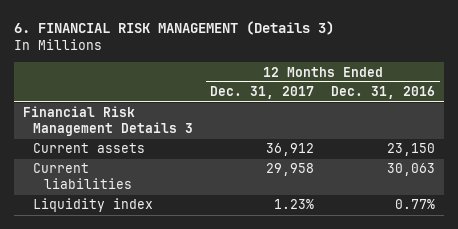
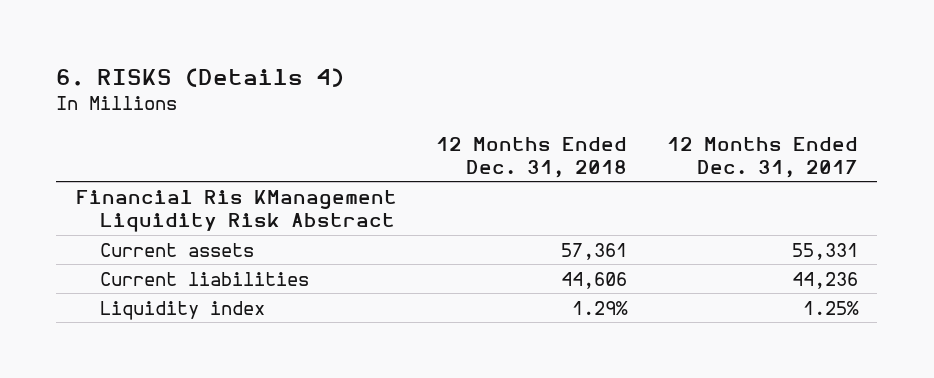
[13,21,334,36] 6. FINANCIAL RISK MANAGEMENT (Details 3) -> [56,68,345,88] 6. RISKS (Details 4)
[331,86,436,100] Dec. 31, 2016 -> none
none -> [436,136,628,178] 12 Months Ended Dec. 31, 2018
[22,106,194,137] Financial Risk Management Details 3 -> none
none -> [76,189,398,232] Financial Ris KManagement Liquidity Risk Abstract
[266,143,315,157] 36,912 -> [791,242,858,260] 55,331
[266,163,315,177] 29,958 -> [791,271,858,289] 44,236
[274,199,315,210] 1.23% -> [802,300,859,315] 1.25%

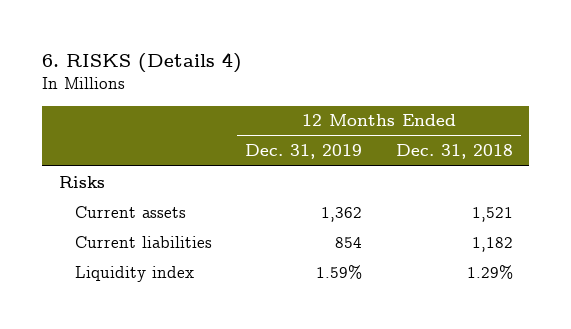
[666,136,858,178] 12 Months Ended Dec. 31, 2017 -> none
none -> [245,144,363,160] Dec. 31, 2019
[76,189,398,232] Financial Ris KManagement Liquidity Risk Abstract -> none
none -> [58,175,105,188] Risks
[561,242,628,260] 57,361 -> [471,206,513,222] 1,521
[561,271,628,289] 44,606 -> [471,236,513,252] 1,182

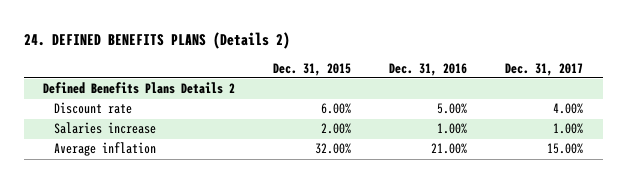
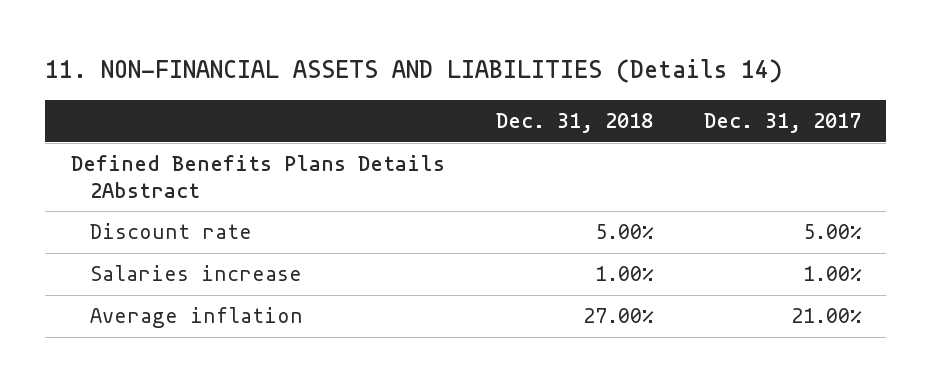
[24,31,291,49] 24. DEFINED BENEFITS PLANS (Details 2) -> [45,59,783,84] 11. NON-FINANCIAL ASSETS AND LIABILITIES (Details 14)
[273,62,352,76] Dec. 31, 2015 -> none
[389,62,468,76] Dec. 31, 2016 -> none
none -> [495,113,653,134] Dec. 31, 2018
[43,82,236,95] Defined Benefits Plans Details 2 -> [70,155,445,198] Defined Benefits Plans Details 2Abstract
[553,103,584,115] 4.00% -> [802,224,862,240] 5.00%
[547,143,584,155] 15.00% -> [790,308,862,324] 21.00%

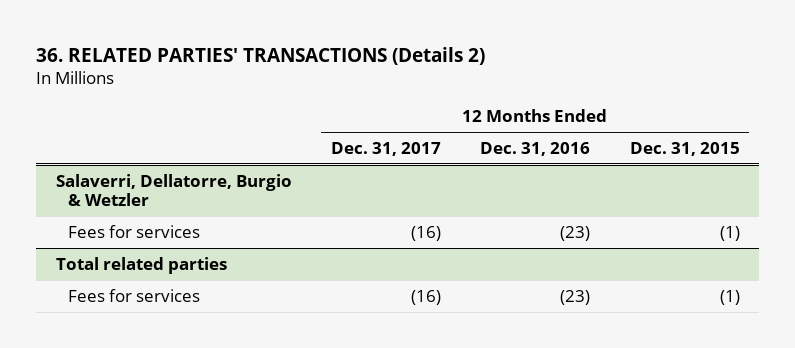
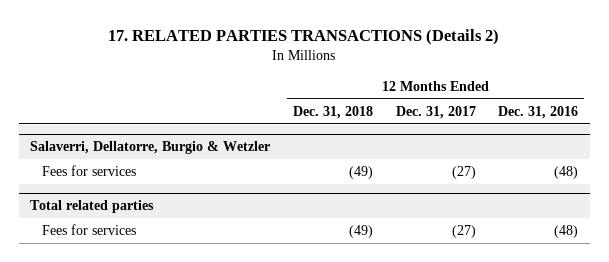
[36,46,486,65] 36. RELATED PARTIES' TRANSACTIONS (Details 2) -> [108,28,500,45] 17. RELATED PARTIES TRANSACTIONS (Details 2)
[629,141,740,156] Dec. 31, 2015 -> none
none -> [292,105,373,119] Dec. 31, 2018
[411,225,442,241] (16) -> [451,166,476,180] (27)
[560,225,591,241] (23) -> [554,166,579,180] (48)
[411,289,442,305] (16) -> [451,225,476,239] (27)
[560,289,591,305] (23) -> [554,225,579,239] (48)

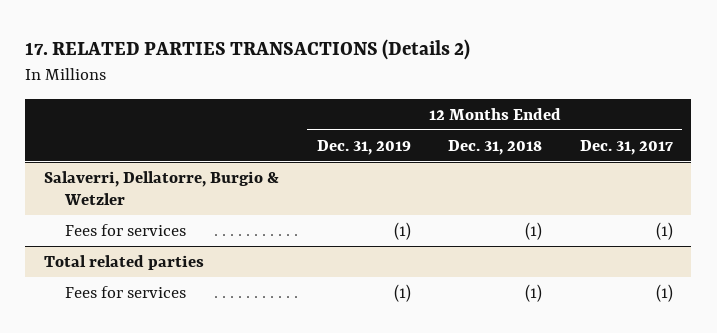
[498,105,579,119] Dec. 31, 2016 -> none
none -> [316,139,411,155] Dec. 31, 2019
[348,166,373,180] (49) -> [525,221,543,240] (1)
[451,166,476,180] (27) -> [655,221,673,240] (1)
[348,225,373,239] (49) -> [525,283,543,302] (1)
[451,225,476,239] (27) -> [655,283,673,302] (1)

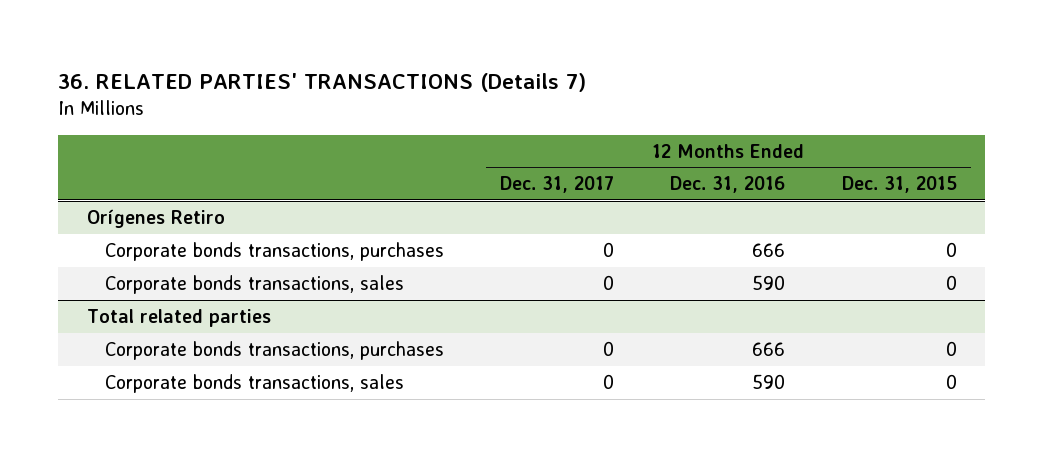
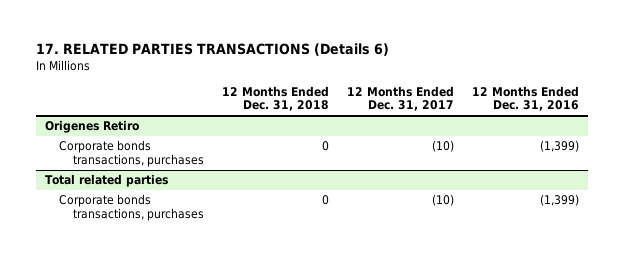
[58,72,587,92] 36. RELATED PARTIES' TRANSACTIONS (Details 7) -> [36,43,390,57] 17. RELATED PARTIES TRANSACTIONS (Details 6)
[841,176,957,194] Dec. 31, 2015 -> none
none -> [222,85,330,112] 12 Months Ended Dec. 31, 2018
[104,274,404,294] Corporate bonds transactions, sales -> none
[86,208,225,228] Orígenes Retiro -> [45,120,140,134] Origenes Retiro
[603,241,615,257] 0 -> [432,140,455,153] (10)
[752,242,786,257] 666 -> [540,140,580,153] (1,399)
[104,373,404,393] Corporate bonds transactions, sales -> none
[603,340,615,356] 0 -> [432,194,455,207] (10)
[752,341,786,356] 666 -> [540,194,580,207] (1,399)

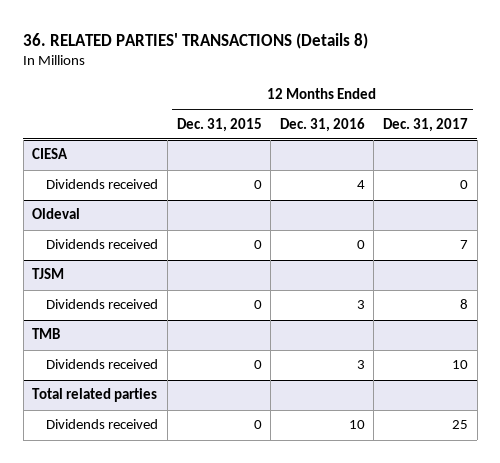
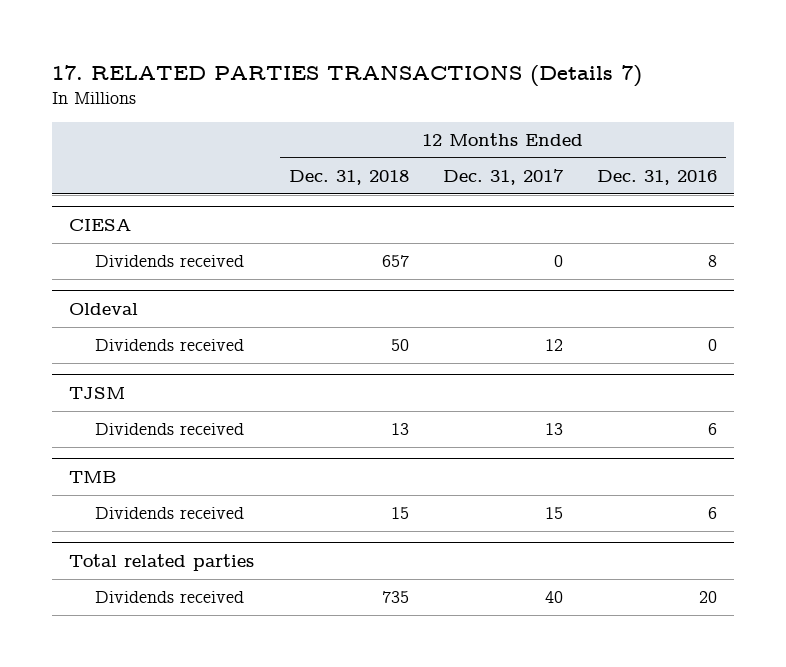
[23,32,369,49] 36. RELATED PARTIES' TRANSACTIONS (Details 8) -> [52,64,643,87] 17. RELATED PARTIES TRANSACTIONS (Details 7)
[176,117,262,132] Dec. 31, 2015 -> none
none -> [288,169,409,185] Dec. 31, 2018
[356,180,365,190] 4 -> [708,255,718,268] 8
[460,240,469,250] 7 -> [544,339,563,352] 12
[356,300,365,310] 3 -> [708,423,718,436] 6
[460,299,469,310] 8 -> [544,423,563,436] 13
[356,360,365,370] 3 -> [708,507,718,520] 6
[452,360,469,370] 10 -> [544,507,563,520] 15
[348,420,365,430] 10 -> [699,591,718,604] 20
[452,420,469,430] 25 -> [544,591,563,604] 40

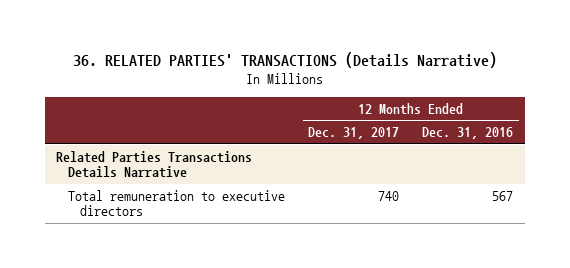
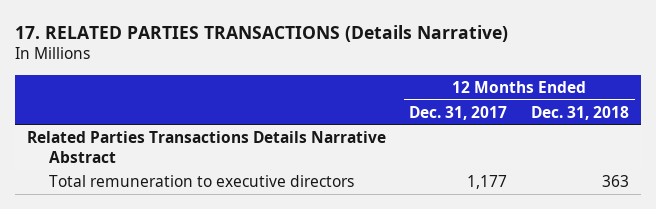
[72,52,497,69] 36. RELATED PARTIES' TRANSACTIONS (Details Narrative) -> [14,24,508,42] 17. RELATED PARTIES TRANSACTIONS (Details Narrative)
[422,127,514,140] Dec. 31, 2016 -> none
none -> [531,105,630,120] Dec. 31, 2018
[56,150,253,179] Related Parties Transactions Details Narrative -> [26,130,386,163] Related Parties Transactions Details Narrative Abstract
[378,190,400,201] 740 -> [467,174,508,189] 1,177

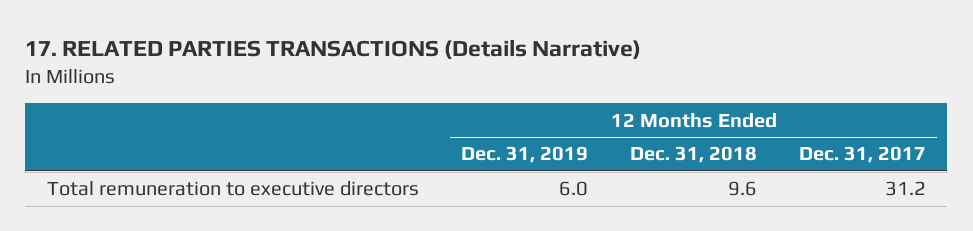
none -> [460,146,588,164] Dec. 31, 2019
[26,130,386,163] Related Parties Transactions Details Narrative Abstract -> none
[467,174,508,189] 1,177 -> [885,181,927,197] 31.2
[602,174,630,187] 363 -> [728,181,758,197] 9.6

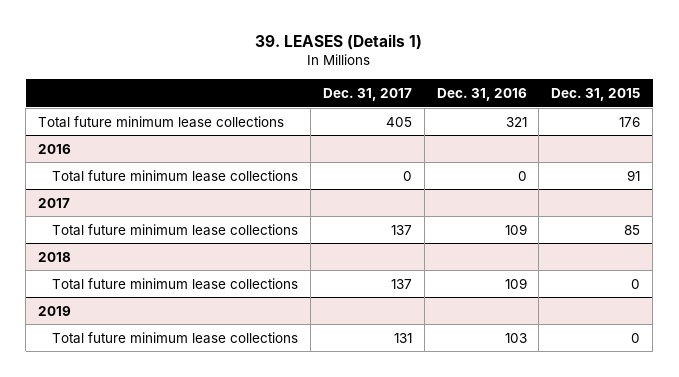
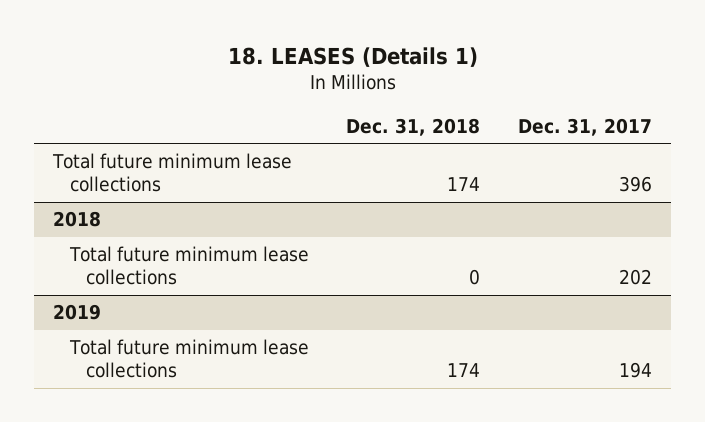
[255,33,423,50] 39. LEASES (Details 1) -> [227,46,478,67] 18. LEASES (Details 1)
[436,87,527,101] Dec. 31, 2016 -> none
[551,87,641,101] Dec. 31, 2015 -> none
none -> [346,117,481,136] Dec. 31, 2018
[38,143,72,154] 2016 -> none
[51,169,298,182] Total future minimum lease collections -> none
[38,197,71,208] 2017 -> none
[51,223,298,236] Total future minimum lease collections -> none
[385,116,412,127] 405 -> [618,176,652,193] 396
[390,278,412,289] 137 -> [618,269,652,286] 202
[393,332,412,343] 131 -> [618,362,652,379] 194

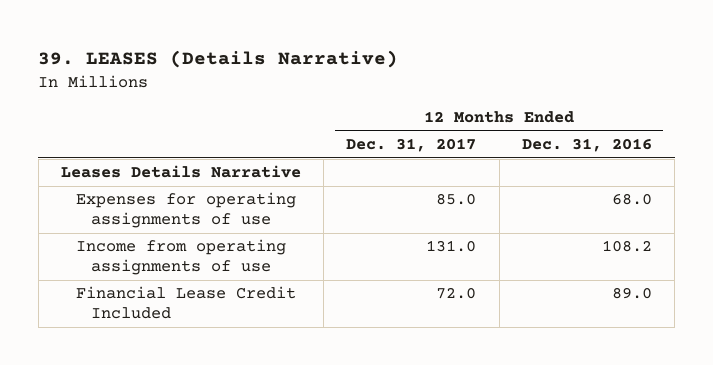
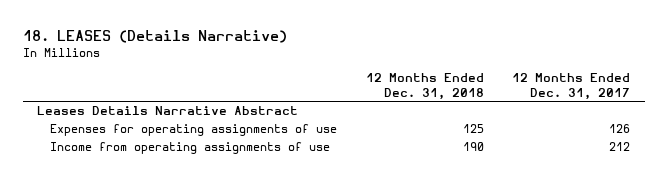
[38,50,399,69] 39. LEASES (Details Narrative) -> [22,29,287,43] 18. LEASES (Details Narrative)
[521,138,652,153] Dec. 31, 2016 -> none
none -> [365,73,484,100] 12 Months Ended Dec. 31, 2018
[76,286,297,319] Financial Lease Credit Included -> none
[61,165,302,179] Leases Details Narrative -> [37,106,299,116] Leases Details Narrative Abstract
[436,193,477,206] 85.0 -> [609,124,631,134] 126
[426,240,477,253] 131.0 -> [609,142,631,152] 212

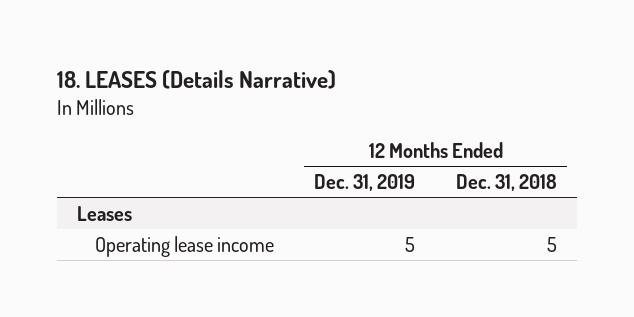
[512,73,631,100] 12 Months Ended Dec. 31, 2017 -> none
none -> [314,174,416,192] Dec. 31, 2019
[37,106,299,116] Leases Details Narrative Abstract -> none
[50,124,338,137] Expenses for operating assignments of use -> none
none -> [76,205,132,221] Leases
[50,142,331,155] Income from operating assignments of use -> [94,235,274,257] Operating lease income
[462,142,484,152] 190 -> [547,236,558,252] 5

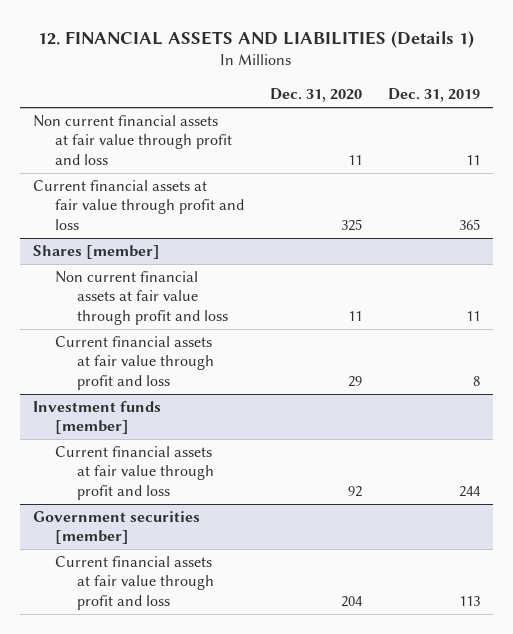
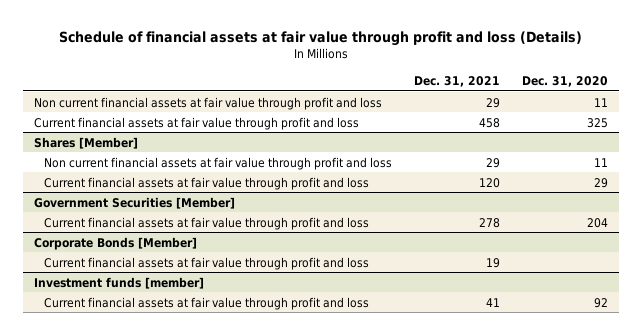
[38,31,475,49] 12. FINANCIAL ASSETS AND LIABILITIES (Details 1) -> [59,30,583,46] Schedule of financial assets at fair value through profit and loss (Details)
[387,88,480,103] Dec. 31, 2019 -> none
none -> [414,75,501,87] Dec. 31, 2021
[32,245,160,260] Shares [member] -> [34,136,139,149] Shares [Member]
none -> [34,196,236,209] Government Securities [Member]
none -> [44,216,370,230] Current financial assets at fair value through profit and loss
none -> [34,236,198,250] Corporate Bonds [Member]
none -> [44,256,370,270] Current financial assets at fair value through profit and loss
[32,511,200,545] Government securities [member] -> none
[54,556,214,610] Current financial assets at fair value through profit and loss -> none

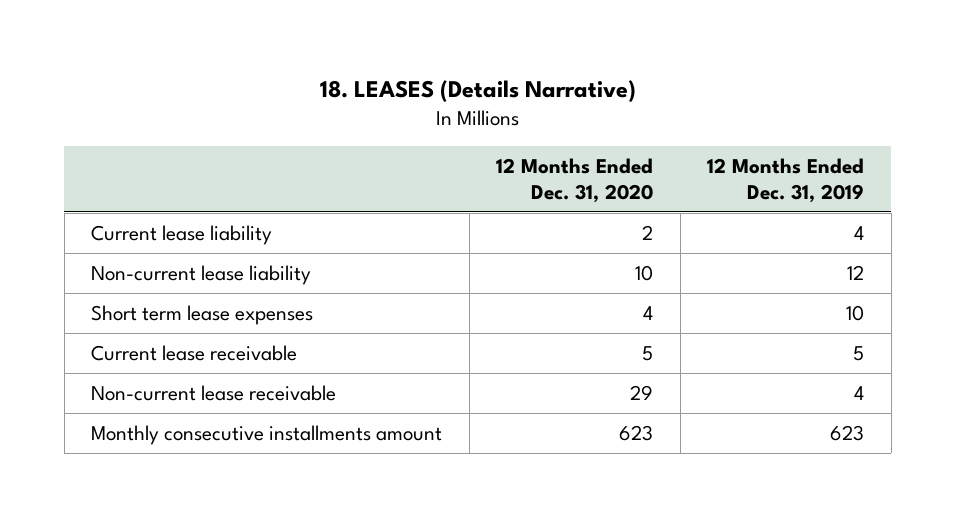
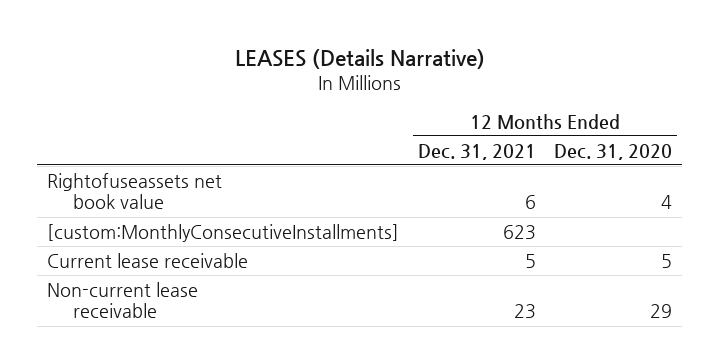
[319,79,636,102] 18. LEASES (Details Narrative) -> [234,49,485,70] LEASES (Details Narrative)
[707,157,865,203] 12 Months Ended Dec. 31, 2019 -> none
none -> [417,143,536,160] Dec. 31, 2021
[91,224,273,245] Current lease liability -> none
[91,264,312,285] Non-current lease liability -> none
[91,304,314,325] Short term lease expenses -> [46,172,222,210] Rightofuseassets net book value
none -> [46,223,399,242] [custom:MonthlyConsecutiveInstallments]
[91,424,443,445] Monthly consecutive installments amount -> none

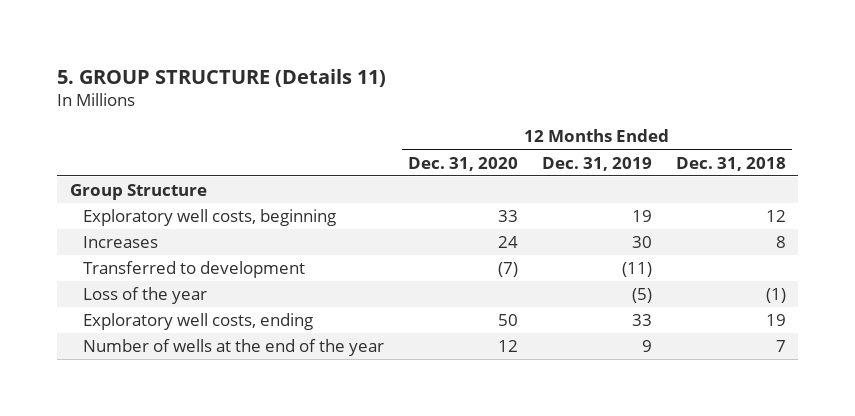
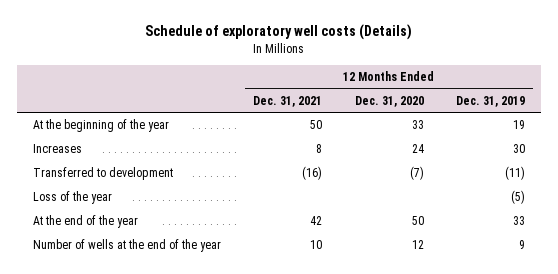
[57,68,387,87] 5. GROUP STRUCTURE (Details 11) -> [145,24,413,41] Schedule of exploratory well costs (Details)
[675,156,786,171] Dec. 31, 2018 -> none
none -> [253,95,323,107] Dec. 31, 2021
[69,184,207,201] Group Structure -> none
[82,209,336,227] Exploratory well costs, beginning -> [33,119,170,133] At the beginning of the year
[82,313,313,331] Exploratory well costs, ending -> [33,215,139,229] At the end of the year

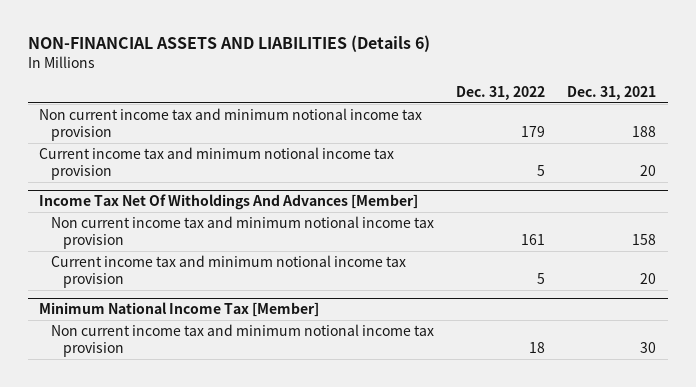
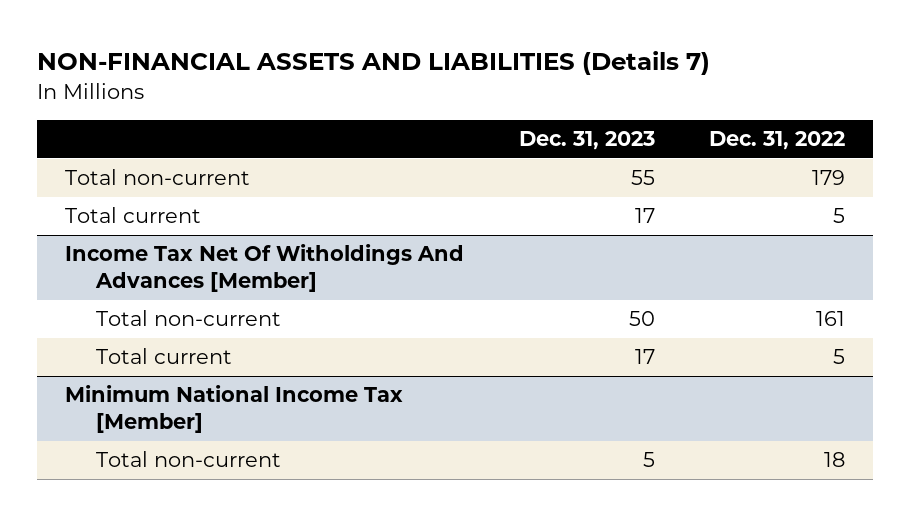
[27,35,430,53] NON-FINANCIAL ASSETS AND LIABILITIES (Details 6) -> [37,51,711,76] NON-FINANCIAL ASSETS AND LIABILITIES (Details 7)
[567,86,657,101] Dec. 31, 2021 -> none
none -> [518,131,655,151] Dec. 31, 2023
[39,107,423,142] Non current income tax and minimum notional income tax provision -> [64,169,250,186] Total non-current
[39,146,395,181] Current income tax and minimum notional income tax provision -> [64,207,201,224] Total current
[50,215,434,250] Non current income tax and minimum notional income tax provision -> [95,310,281,327] Total non-current
[50,254,406,289] Current income tax and minimum notional income tax provision -> [95,348,232,365] Total current
[50,323,434,358] Non current income tax and minimum notional income tax provision -> [95,451,281,468] Total non-current

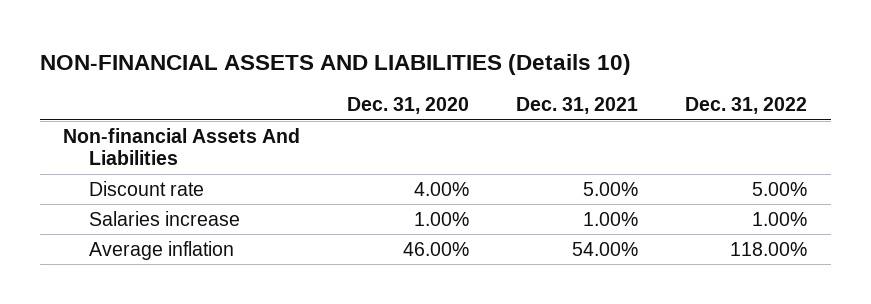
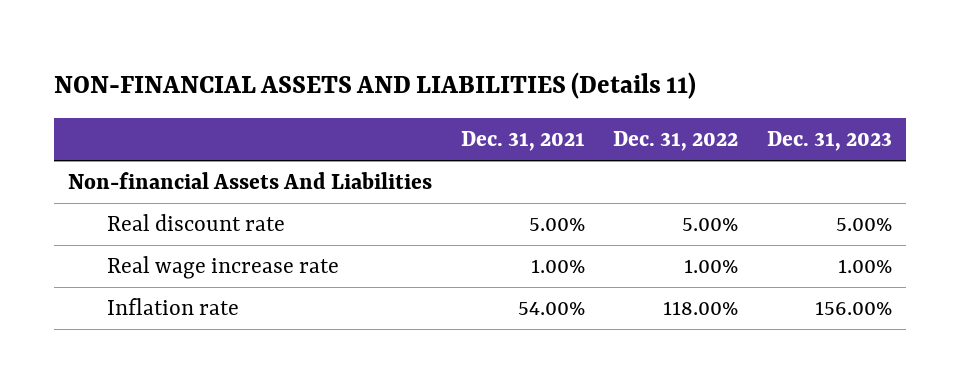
[39,53,631,75] NON-FINANCIAL ASSETS AND LIABILITIES (Details 10) -> [53,71,696,99] NON-FINANCIAL ASSETS AND LIABILITIES (Details 11)
[347,97,470,115] Dec. 31, 2020 -> none
none -> [766,131,892,152] Dec. 31, 2023
[89,180,205,196] Discount rate -> [106,214,285,232] Real discount rate
[89,210,241,226] Salaries increase -> [106,256,339,280] Real wage increase rate
[89,240,235,260] Average inflation -> [106,298,239,316] Inflation rate

